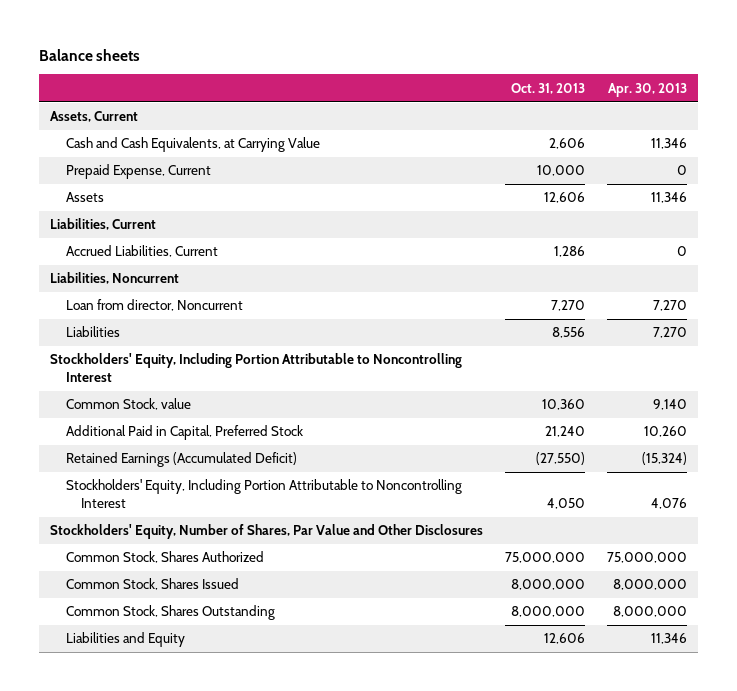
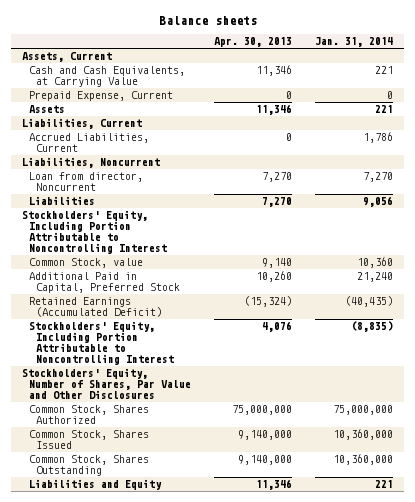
[511,82,586,94] Oct. 31, 2013 -> none
none -> [314,37,393,48] Jan. 31, 2014
[613,579,688,591] 8,000,000 -> [238,430,293,441] 9,140,000
[613,606,688,618] 8,000,000 -> [238,455,293,466] 9,140,000

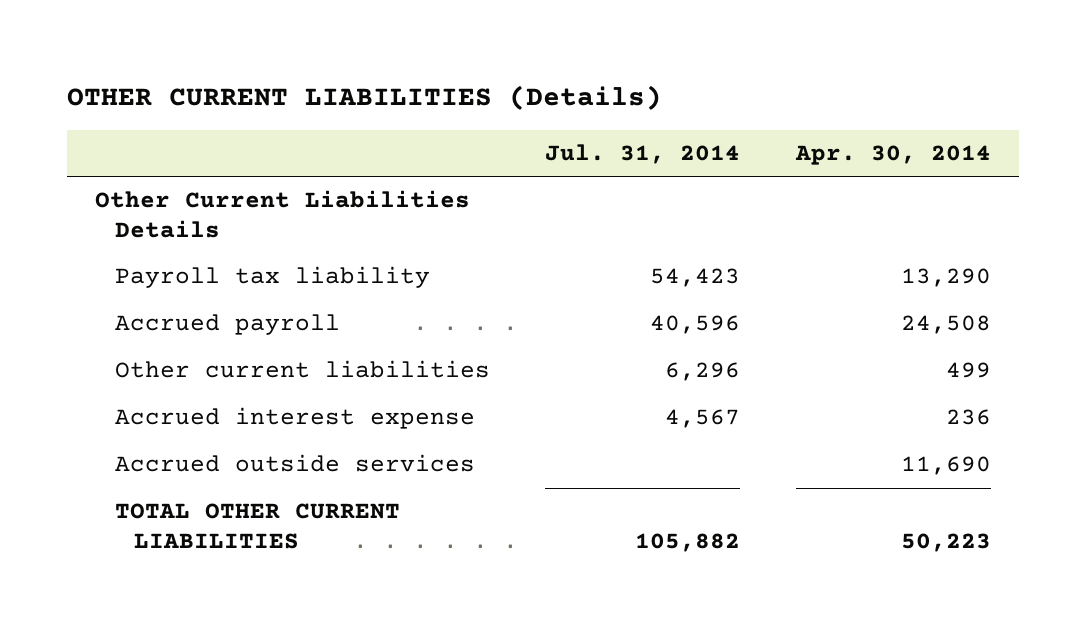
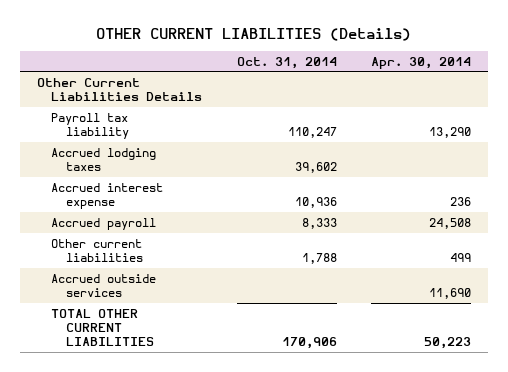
[545,143,741,164] Jul. 31, 2014 -> none
none -> [236,56,337,69] Oct. 31, 2014
none -> [51,147,157,172] Accrued lodging taxes
[114,407,475,430] Accrued interest expense -> [51,182,164,210] Accrued interest expense

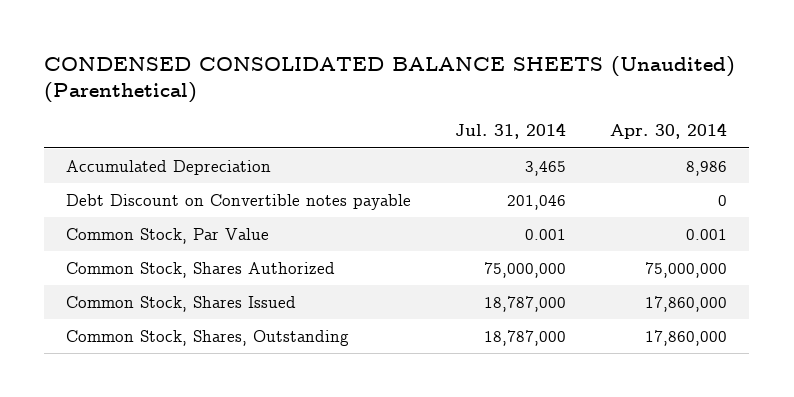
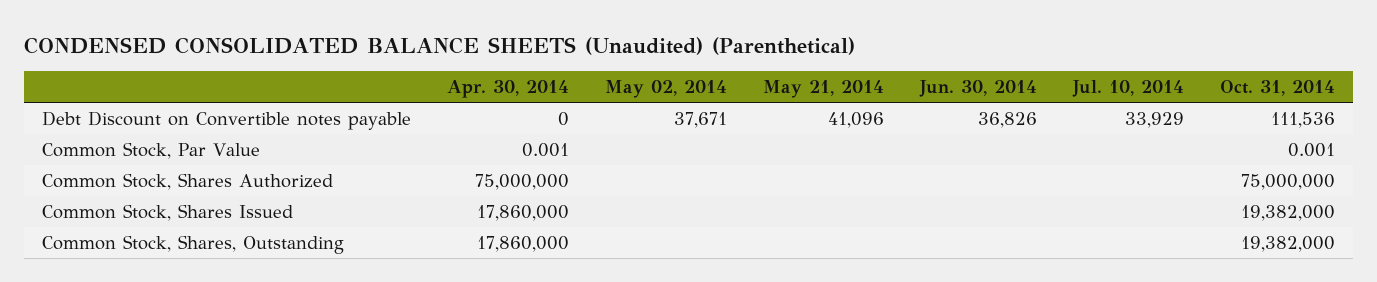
[455,123,567,140] Jul. 31, 2014 -> none
none -> [605,80,728,99] May 02, 2014
none -> [763,80,885,99] May 21, 2014
none -> [919,80,1038,98] Jun. 30, 2014
none -> [1072,80,1185,98] Jul. 10, 2014
none -> [1220,80,1336,97] Oct. 31, 2014
[66,159,272,175] Accumulated Depreciation -> none

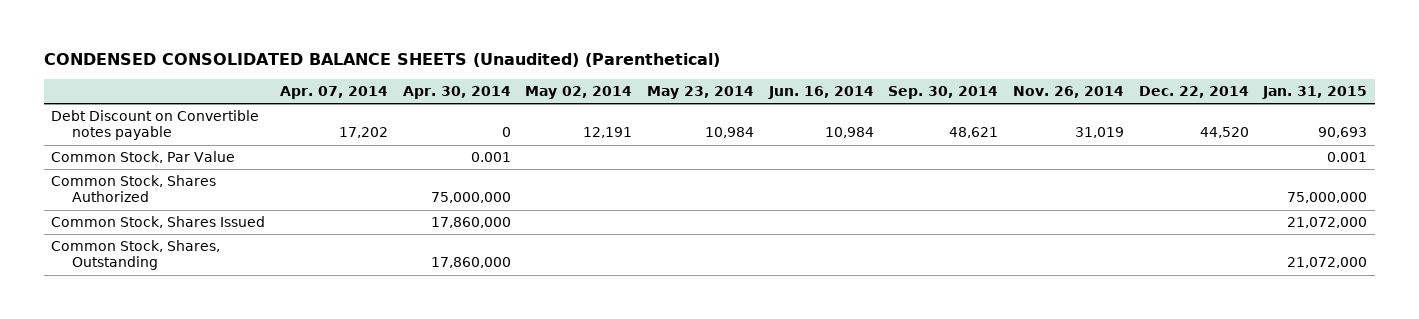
[763,80,885,99] May 21, 2014 -> none
[919,80,1038,98] Jun. 30, 2014 -> none
[1072,80,1185,98] Jul. 10, 2014 -> none
[1220,80,1336,97] Oct. 31, 2014 -> none
none -> [280,86,389,100] Apr. 07, 2014
none -> [647,86,755,100] May 23, 2014
none -> [767,86,874,100] Jun. 16, 2014
none -> [888,86,999,100] Sep. 30, 2014
none -> [1013,86,1125,99] Nov. 26, 2014
none -> [1138,86,1249,99] Dec. 22, 2014
none -> [1262,86,1368,100] Jan. 31, 2015
[674,111,728,128] 37,671 -> [583,127,633,139] 12,191

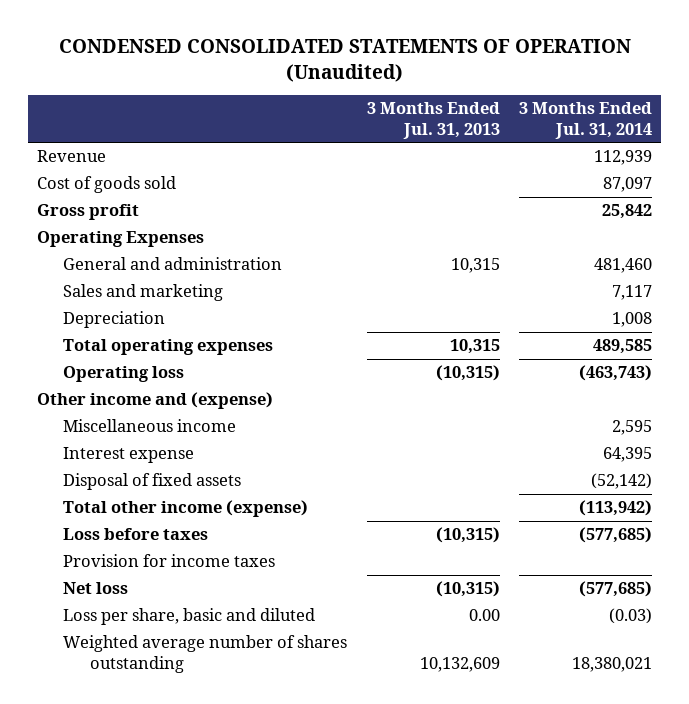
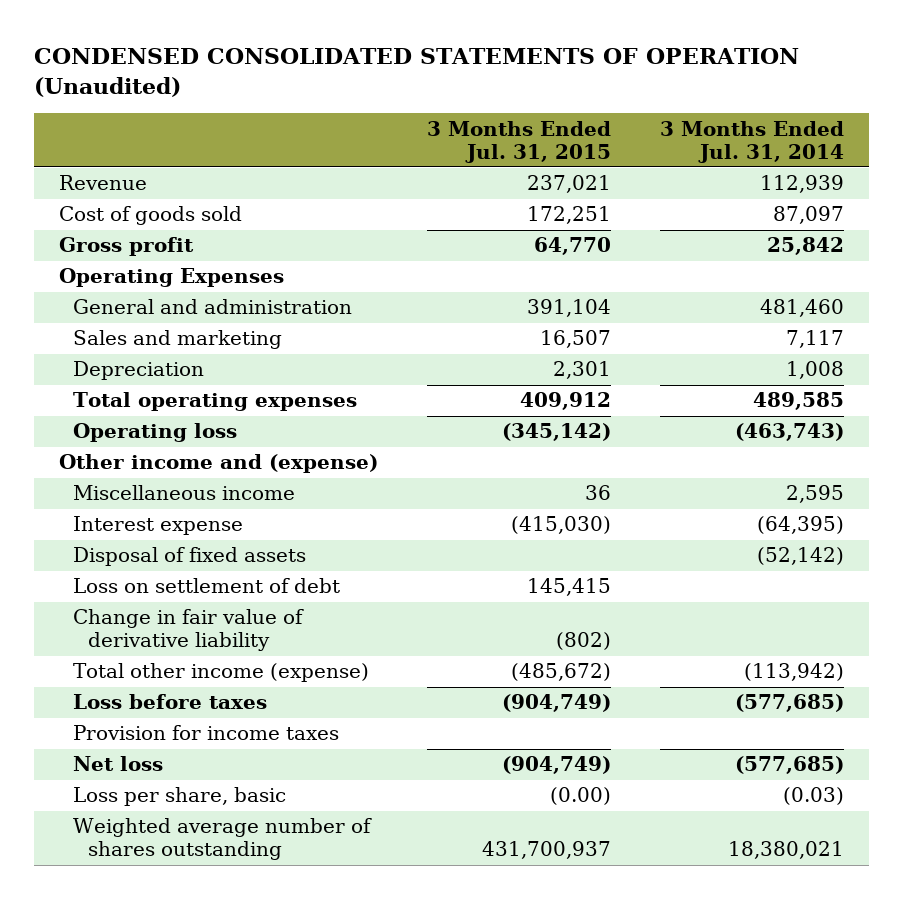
[366,102,500,139] 3 Months Ended Jul. 31, 2013 -> none
none -> [426,120,611,163] 3 Months Ended Jul. 31, 2015
[602,447,652,463] 64,395 -> [757,516,845,535] (64,395)
none -> [73,578,341,594] Loss on settlement of debt
none -> [73,609,305,652] Change in fair value of derivative liability
[63,608,316,626] Loss per share, basic and diluted -> [73,787,287,807] Loss per share, basic

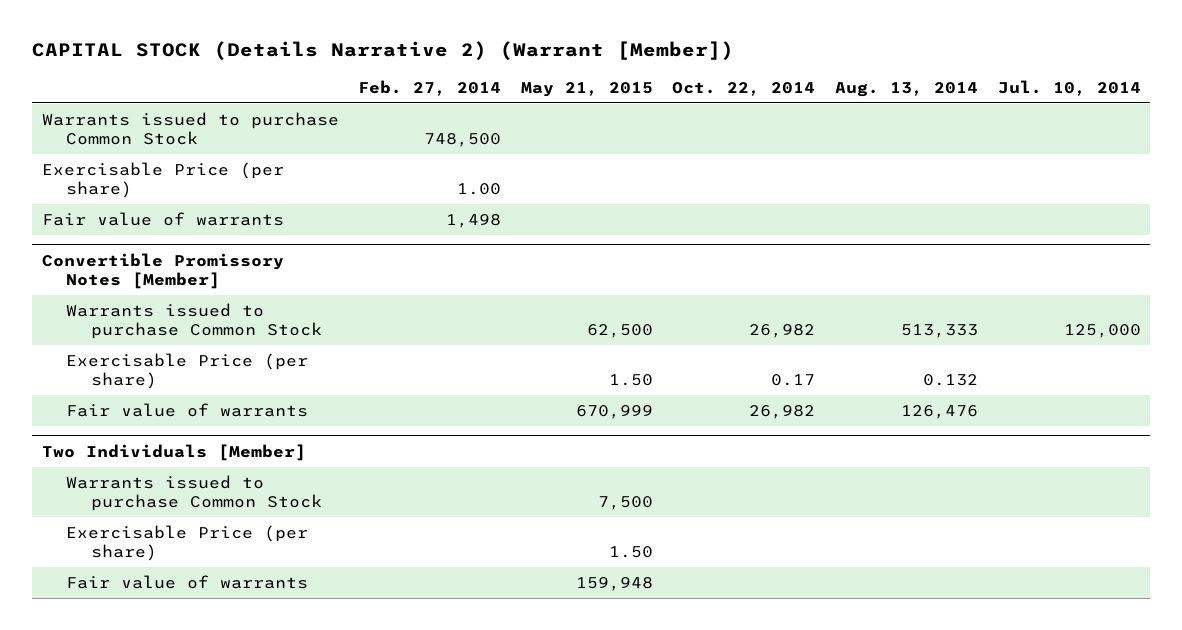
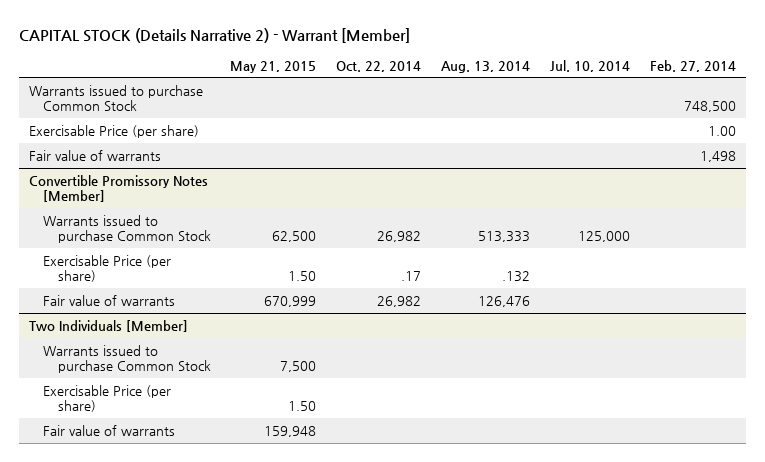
[31,41,734,61] CAPITAL STOCK (Details Narrative 2) (Warrant [Member]) -> [19,27,411,43] CAPITAL STOCK (Details Narrative 2) - Warrant [Member]
[771,374,816,387] 0.17 -> [401,270,422,281] .17
[922,374,978,387] 0.132 -> [502,270,531,282] .132

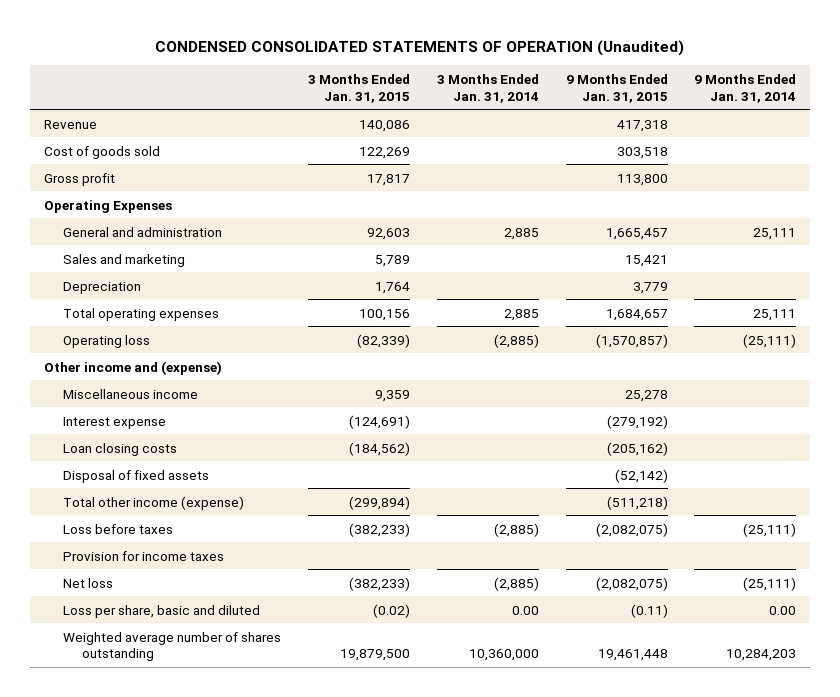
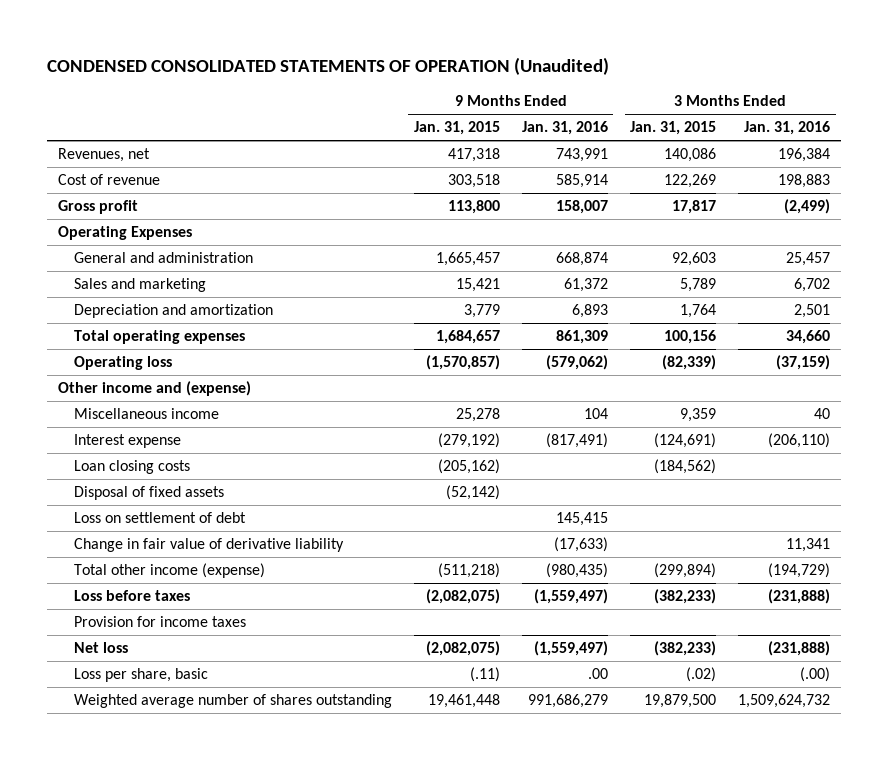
[436,73,539,103] 3 Months Ended Jan. 31, 2014 -> none
[694,73,797,103] 9 Months Ended Jan. 31, 2014 -> none
none -> [521,121,608,136] Jan. 31, 2016
none -> [744,121,831,136] Jan. 31, 2016
[43,119,97,129] Revenue -> [58,148,151,163] Revenues, net
[43,145,160,159] Cost of goods sold -> [58,174,161,186] Cost of revenue
[63,281,142,294] Depreciation -> [73,304,273,319] Depreciation and amortization
none -> [73,512,246,524] Loss on settlement of debt
none -> [73,538,344,553] Change in fair value of derivative liability
[63,604,261,618] Loss per share, basic and diluted -> [73,668,208,683] Loss per share, basic
[372,603,410,618] (0.02) -> [686,667,717,683] (.02)
[630,603,668,618] (0.11) -> [469,667,500,683] (.11)

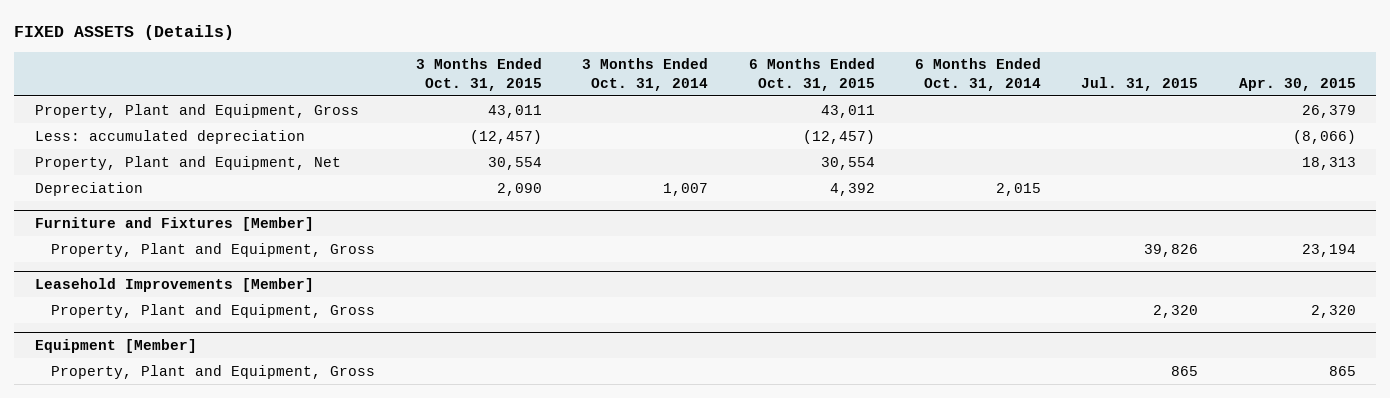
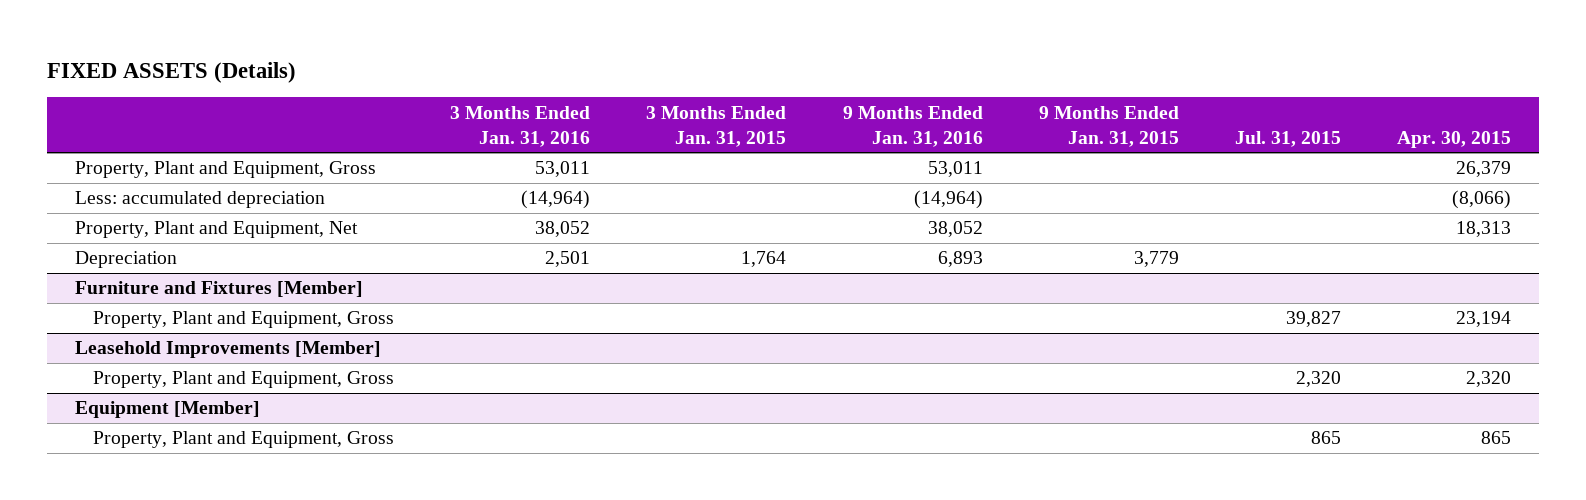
[415,58,542,91] 3 Months Ended Oct. 31, 2015 -> none
[582,58,709,91] 3 Months Ended Oct. 31, 2014 -> none
[748,58,875,91] 6 Months Ended Oct. 31, 2015 -> none
[914,58,1041,91] 6 Months Ended Oct. 31, 2014 -> none
none -> [450,105,591,147] 3 Months Ended Jan. 31, 2016
none -> [646,105,787,147] 3 Months Ended Jan. 31, 2015
none -> [842,105,983,147] 9 Months Ended Jan. 31, 2016
none -> [1038,105,1179,147] 9 Months Ended Jan. 31, 2015
[1144,243,1199,257] 39,826 -> [1286,311,1342,328] 39,827

